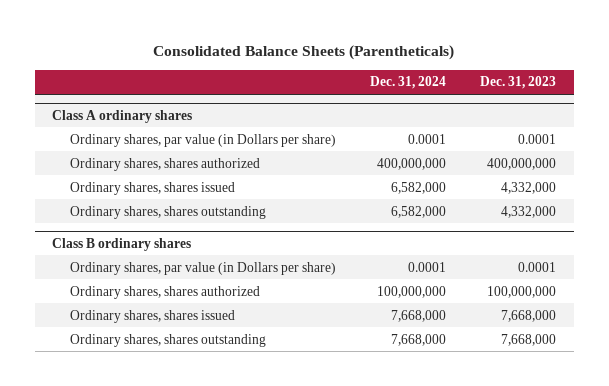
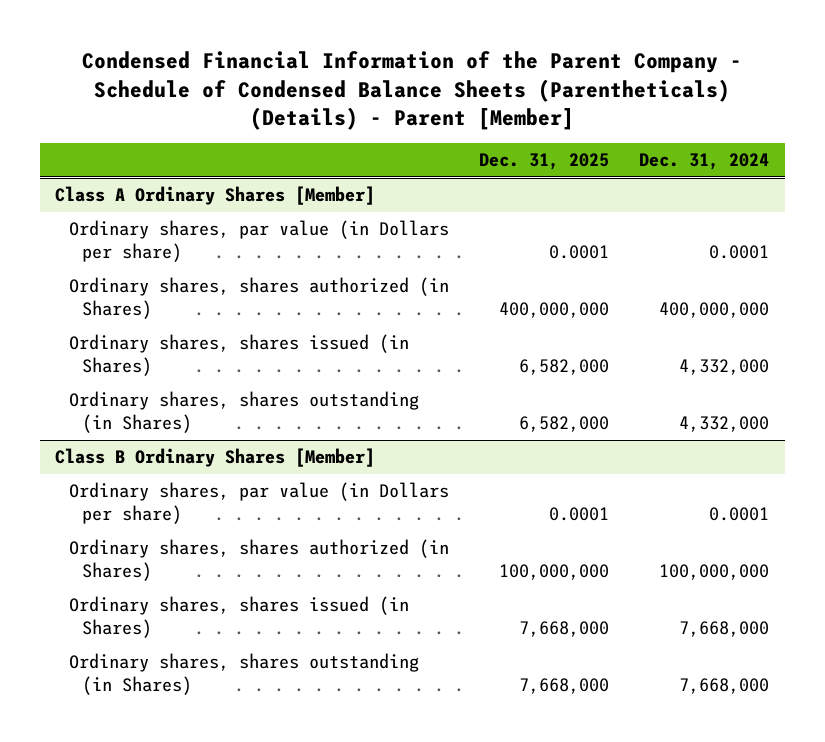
[153,45,455,61] Consolidated Balance Sheets (Parentheticals) -> [82,51,743,130] Condensed Financial Information of the Parent Company - Schedule of Condensed Balance Sheets (Parentheticals) (Details) - Parent [Member]
[480,76,557,90] Dec. 31, 2023 -> none
none -> [479,153,610,171] Dec. 31, 2025
[52,109,193,123] Class A ordinary shares -> [55,186,376,206] Class A Ordinary Shares [Member]
[69,157,260,171] Ordinary shares, shares authorized -> [68,277,449,320] Ordinary shares, shares authorized (in Shares)
[69,181,235,195] Ordinary shares, shares issued -> [68,334,409,377] Ordinary shares, shares issued (in Shares)
[390,181,446,194] 6,582,000 -> [679,359,770,376] 4,332,000
[69,205,266,219] Ordinary shares, shares outstanding -> [68,391,419,434] Ordinary shares, shares outstanding (in Shares)
[390,205,446,218] 6,582,000 -> [679,416,770,433] 4,332,000
[52,237,192,251] Class B ordinary shares -> [55,448,376,468] Class B Ordinary Shares [Member]
[69,285,260,299] Ordinary shares, shares authorized -> [68,539,449,582] Ordinary shares, shares authorized (in Shares)
[69,309,235,323] Ordinary shares, shares issued -> [68,596,409,639] Ordinary shares, shares issued (in Shares)
[69,333,266,347] Ordinary shares, shares outstanding -> [68,653,419,696] Ordinary shares, shares outstanding (in Shares)

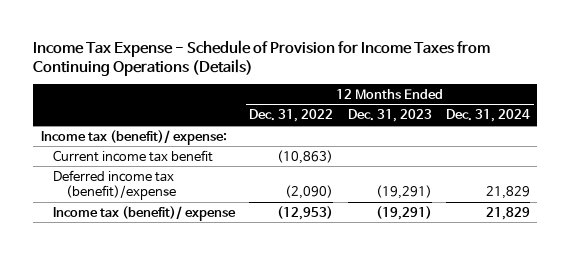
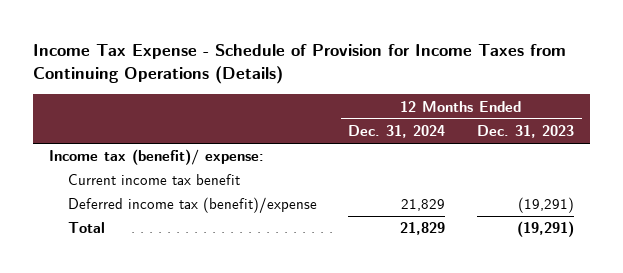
[249,109,334,123] Dec. 31, 2022 -> none
[53,205,237,221] Income tax (benefit)/ expense -> [67,222,105,234] Total

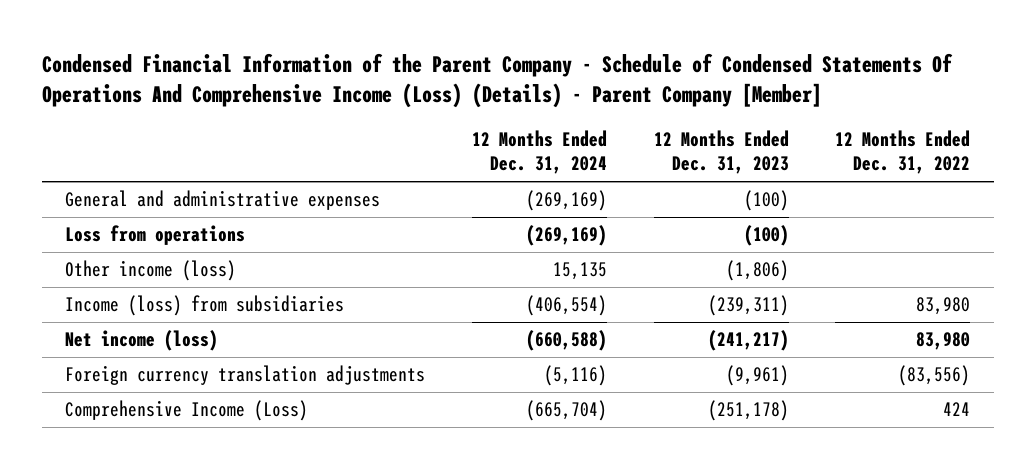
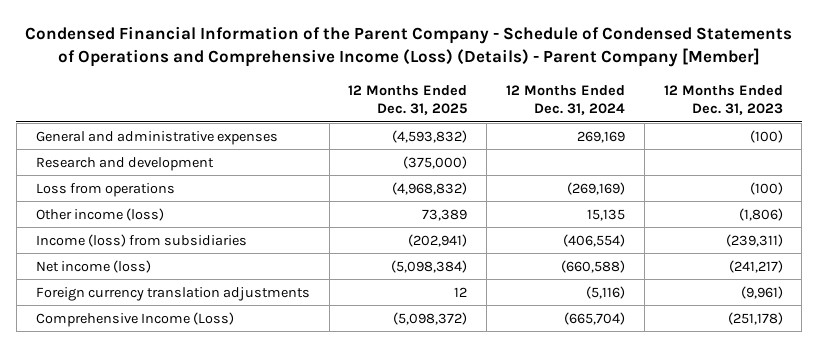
[42,53,954,109] Condensed Financial Information of the Parent Company - Schedule of Condensed Statements Of Operations And Comprehensive Income (Loss) (Details) - Parent Company [Member] -> [25,26,793,68] Condensed Financial Information of the Parent Company - Schedule of Condensed Statements of Operations and Comprehensive Income (Loss) (Details) - Parent Company [Member]
[835,130,971,175] 12 Months Ended Dec. 31, 2022 -> none
none -> [348,84,468,116] 12 Months Ended Dec. 31, 2025
[525,190,607,212] (269,169) -> [576,130,625,143] 269,169
none -> [35,156,214,171] Research and development

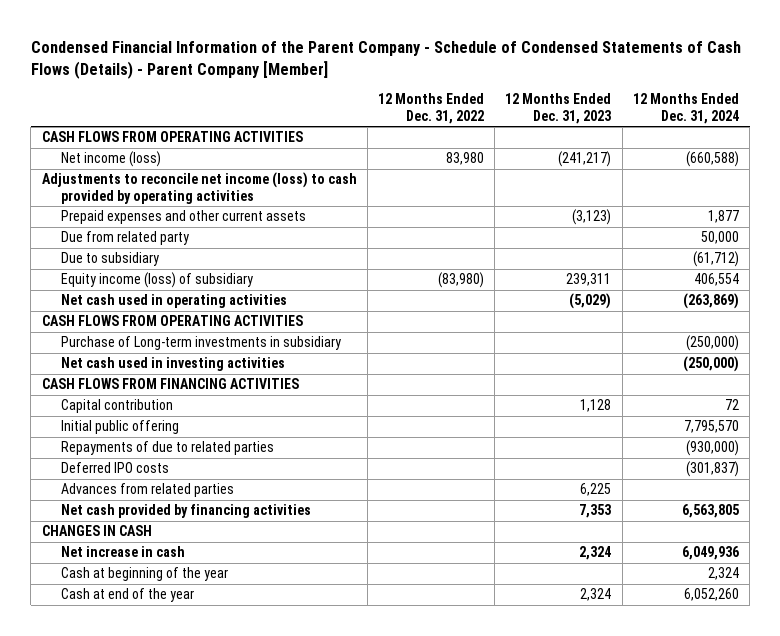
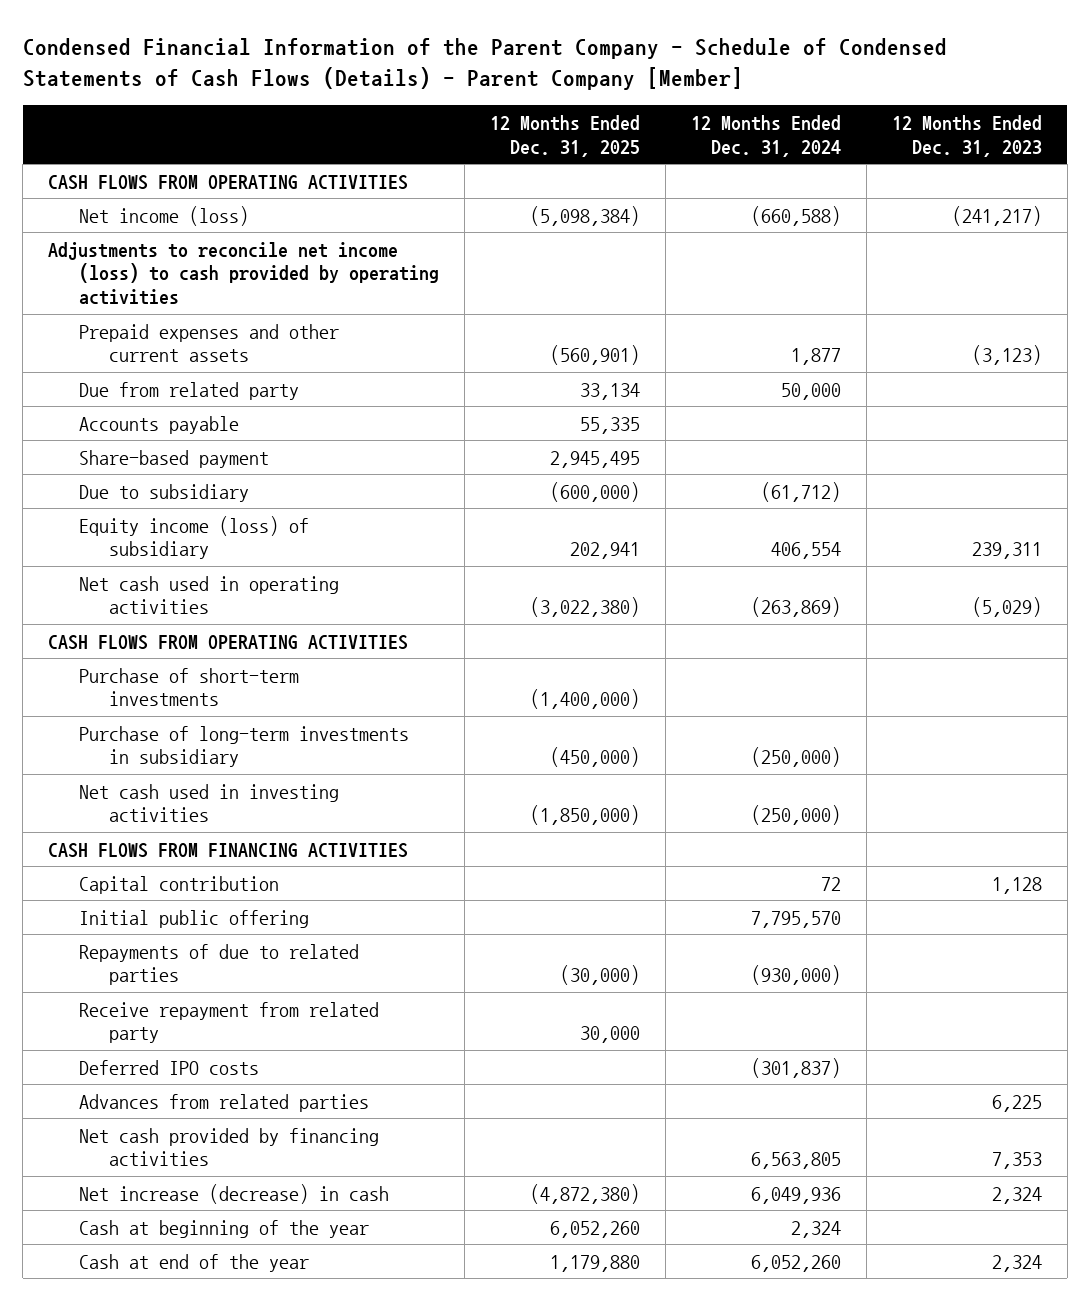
[378,93,485,124] 12 Months Ended Dec. 31, 2022 -> none
none -> [489,115,640,157] 12 Months Ended Dec. 31, 2025
none -> [78,415,239,434] Accounts payable
none -> [78,449,269,468] Share-based payment
none -> [78,667,299,707] Purchase of short-term investments
[61,336,342,351] Purchase of Long-term investments in subsidiary -> [78,725,409,768] Purchase of long-term investments in subsidiary
none -> [78,1001,379,1044] Receive repayment from related party
[41,525,152,537] CHANGES IN CASH -> none
[61,546,186,558] Net increase in cash -> [78,1183,389,1204] Net increase (decrease) in cash

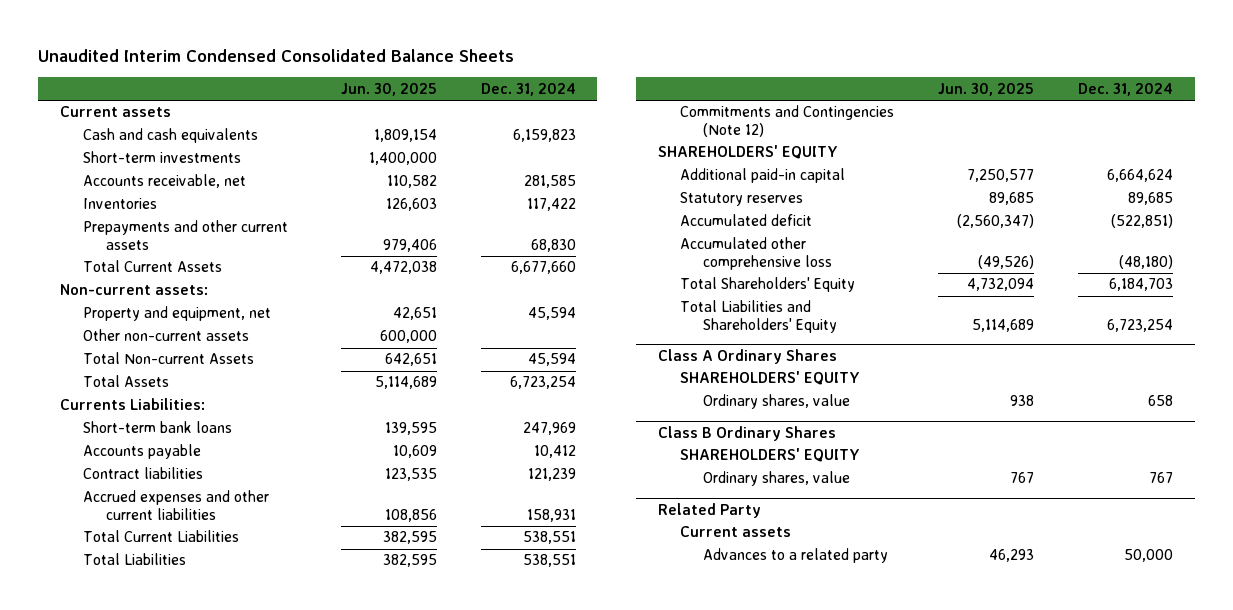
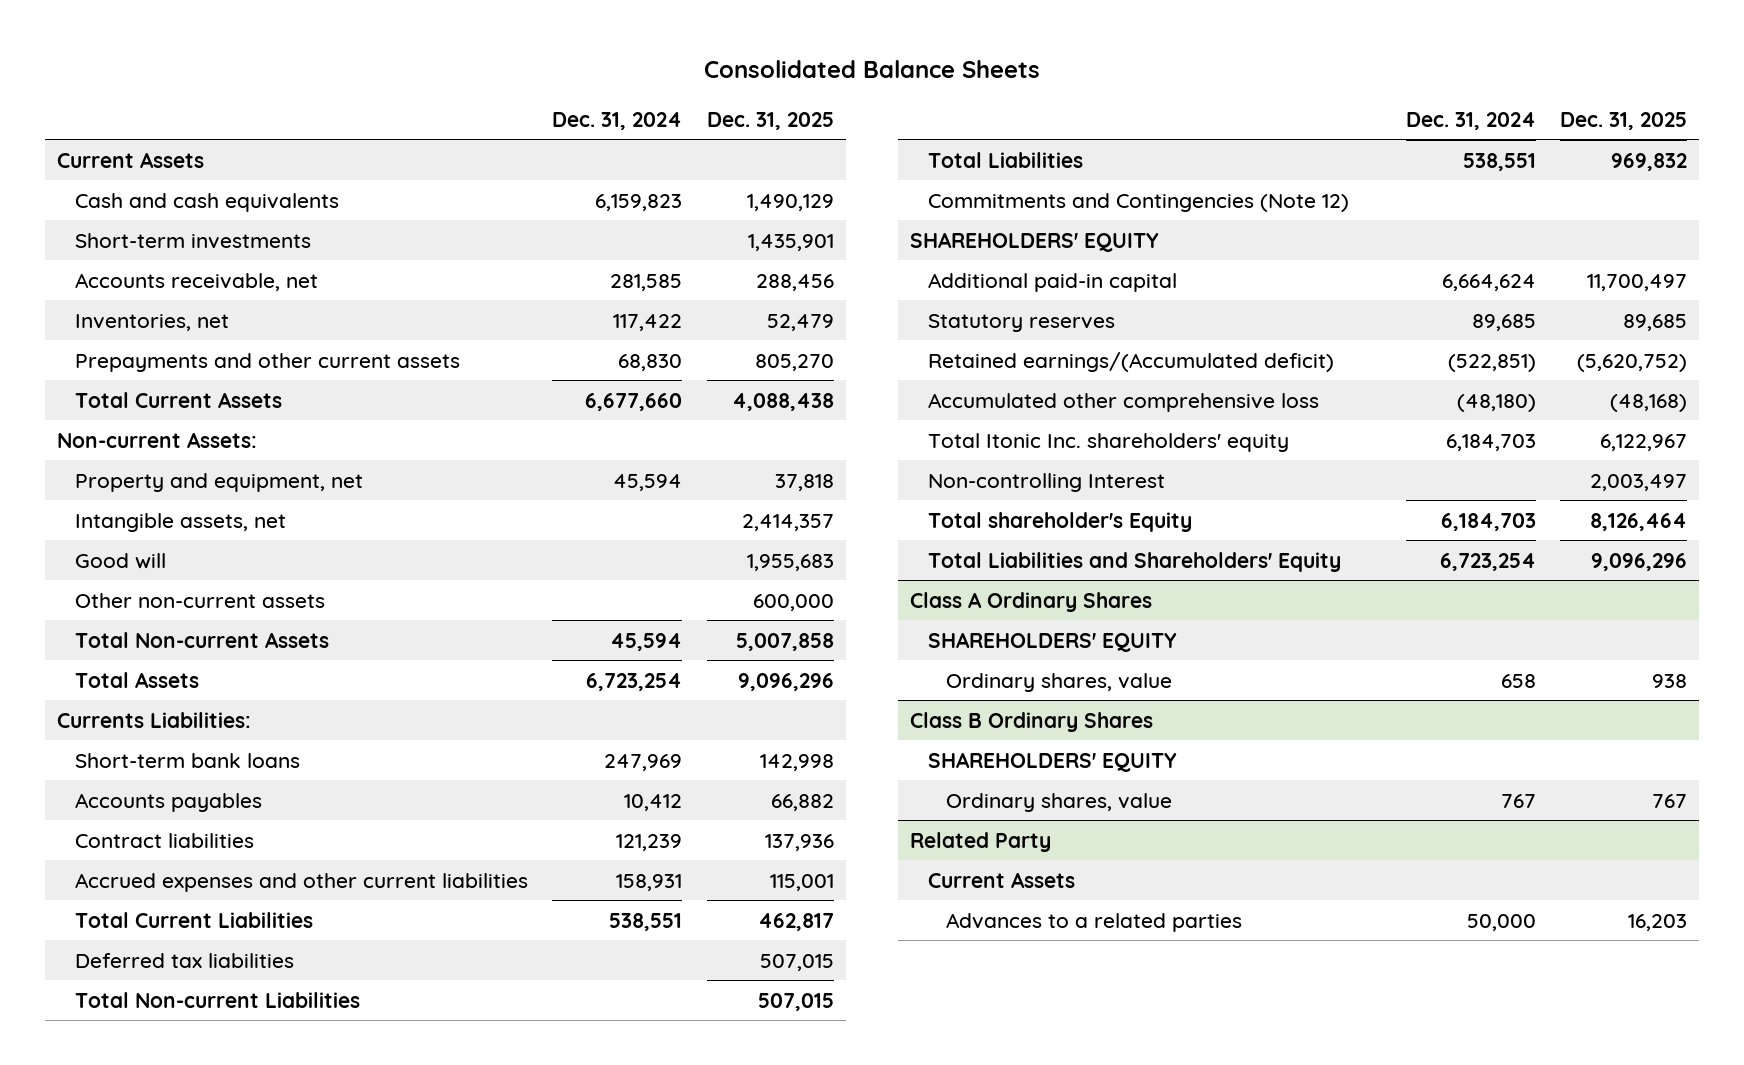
[38,49,515,63] Unaudited Interim Condensed Consolidated Balance Sheets -> [704,60,1041,79] Consolidated Balance Sheets
[340,82,437,96] Jun. 30, 2025 -> none
none -> [706,111,834,130] Dec. 31, 2025
[60,106,172,118] Current assets -> [57,151,205,168] Current Assets
[82,198,157,210] Inventories -> [75,313,230,331] Inventories, net
[60,284,209,296] Non-current assets: -> [57,431,258,448] Non-current Assets:
none -> [75,512,287,532] Intangible assets, net
none -> [75,552,167,569] Good will
[82,444,201,460] Accounts payable -> [75,792,263,812] Accounts payables
none -> [75,952,295,968] Deferred tax liabilities
none -> [75,991,361,1008] Total Non-current Liabilities
[680,214,813,227] Accumulated deficit -> [928,351,1335,372] Retained earnings/(Accumulated deficit)
[680,277,856,293] Total Shareholders' Equity -> [928,432,1290,452] Total Itonic Inc. shareholders' equity
none -> [928,472,1166,492] Non-controlling Interest
none -> [928,511,1193,532] Total shareholder's Equity
[680,526,792,538] Current assets -> [928,871,1076,888] Current Assets
[702,548,888,564] Advances to a related party -> [946,912,1243,932] Advances to a related parties

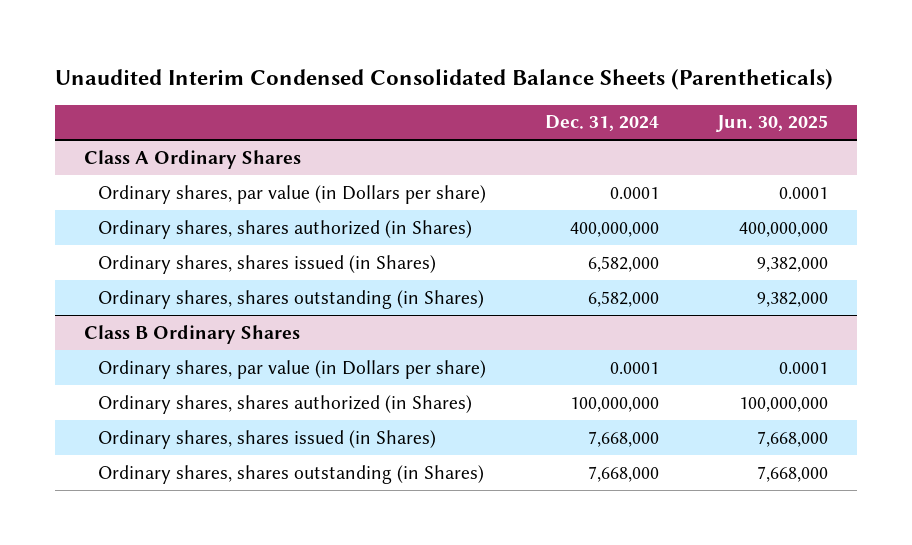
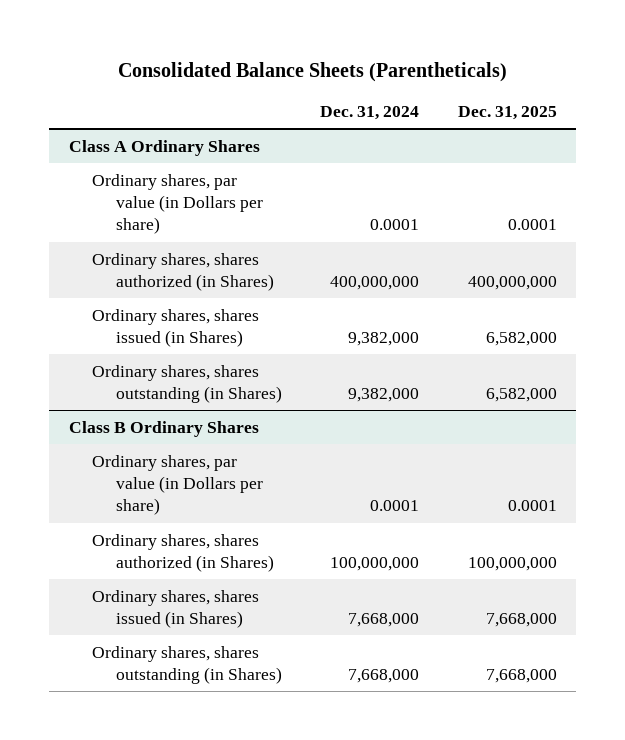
[54,68,833,90] Unaudited Interim Condensed Consolidated Balance Sheets (Parentheticals) -> [117,61,507,82] Consolidated Balance Sheets (Parentheticals)
[716,115,829,133] Jun. 30, 2025 -> none
none -> [457,105,557,120] Dec. 31, 2025
[587,255,659,272] 6,582,000 -> [348,332,420,347] 9,382,000
[587,290,659,307] 6,582,000 -> [348,388,420,403] 9,382,000

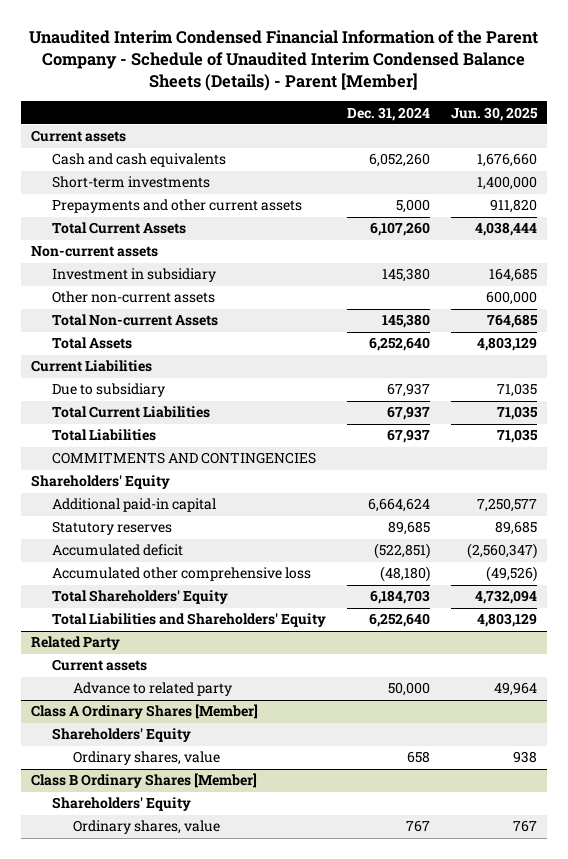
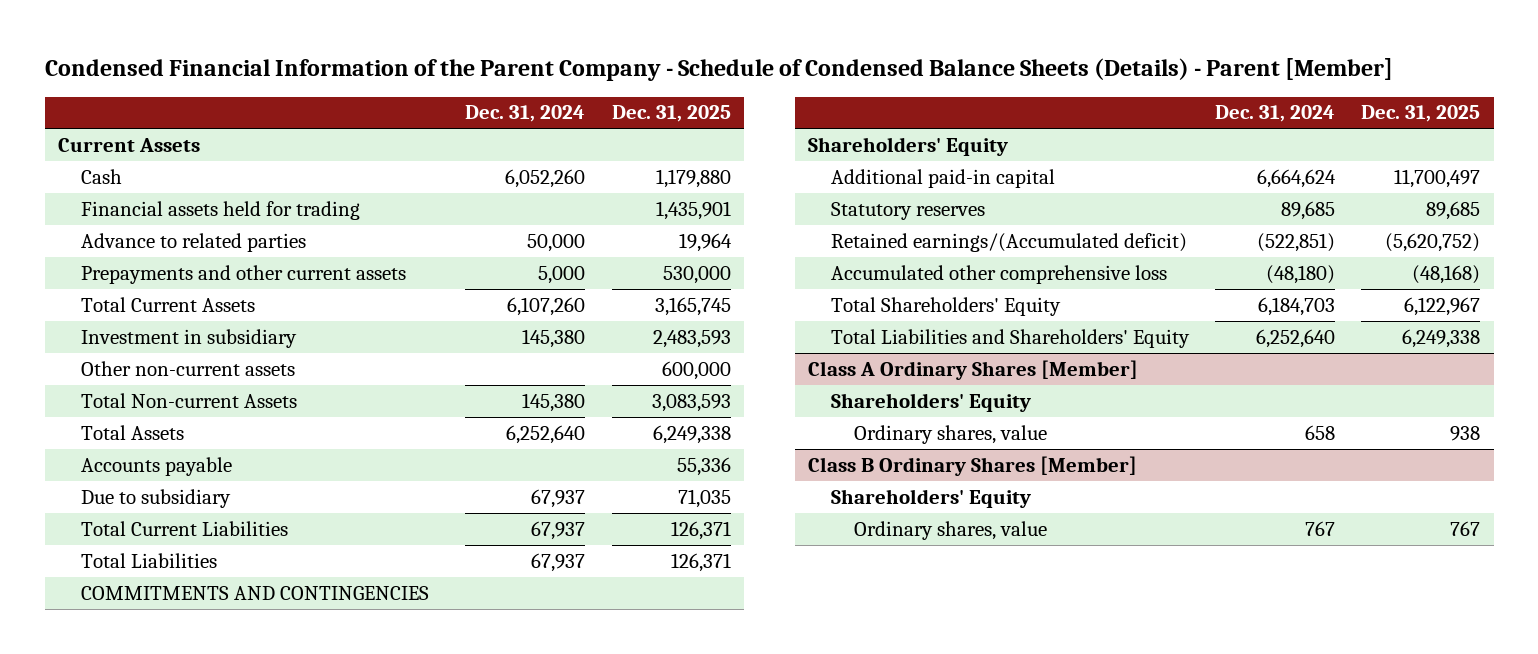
[29,30,539,92] Unaudited Interim Condensed Financial Information of the Parent Company - Schedule of Unaudited Interim Condensed Balance Sheets (Details) - Parent [Member] -> [44,58,1393,82] Condensed Financial Information of the Parent Company - Schedule of Condensed Balance Sheets (Details) - Parent [Member]
[450,106,538,121] Jun. 30, 2025 -> none
none -> [611,105,731,123] Dec. 31, 2025
[52,176,211,189] Short-term investments -> none
[31,130,127,143] Current assets -> [57,137,200,152] Current Assets
[52,153,227,168] Cash and cash equivalents -> [81,168,123,184] Cash
none -> [81,200,361,220] Financial assets held for trading
none -> [81,232,307,252] Advance to related parties
[31,246,159,258] Non-current assets -> none
[31,360,153,373] Current Liabilities -> none
none -> [81,456,233,476] Accounts payable
[52,544,184,557] Accumulated deficit -> [830,232,1187,252] Retained earnings/(Accumulated deficit)
[31,636,121,651] Related Party -> none
[52,659,148,672] Current assets -> none
[73,682,233,697] Advance to related party -> none

